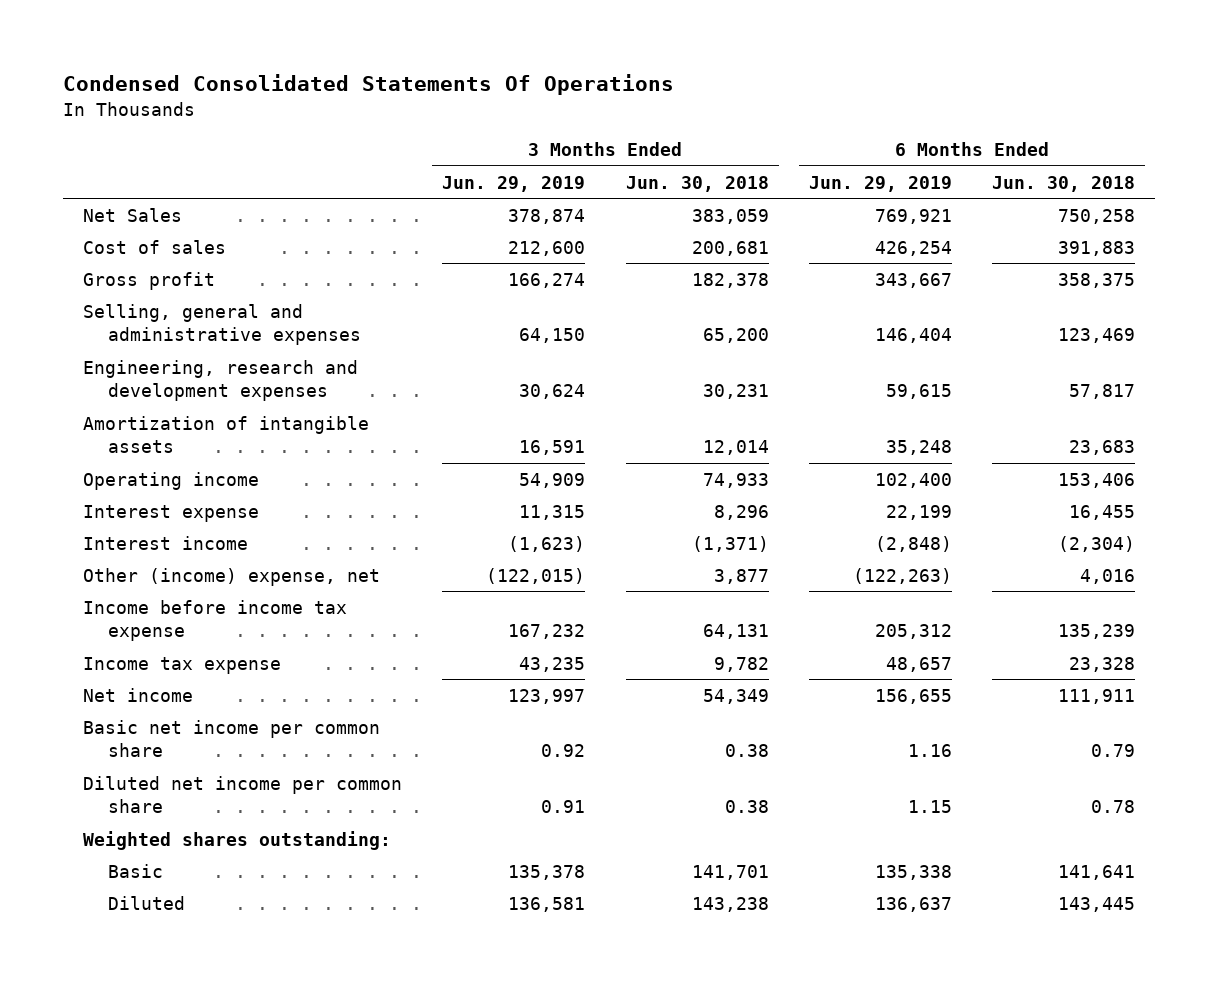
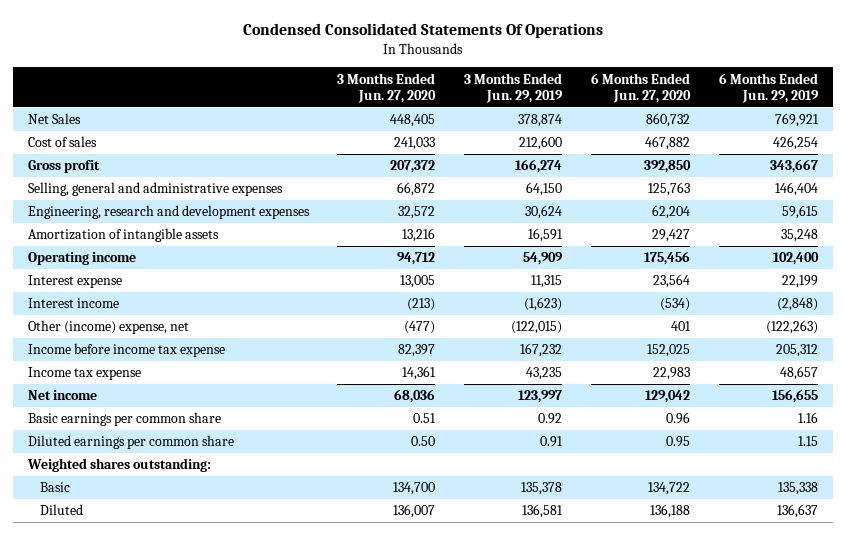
[625,175,769,192] Jun. 30, 2018 -> none
[991,175,1135,192] Jun. 30, 2018 -> none
none -> [337,72,437,104] 3 Months Ended Jun. 27, 2020
none -> [591,72,692,104] 6 Months Ended Jun. 27, 2020
[83,719,381,758] Basic net income per common share -> [27,412,221,427] Basic earnings per common share
[83,775,403,814] Diluted net income per common share -> [27,435,234,450] Diluted earnings per common share

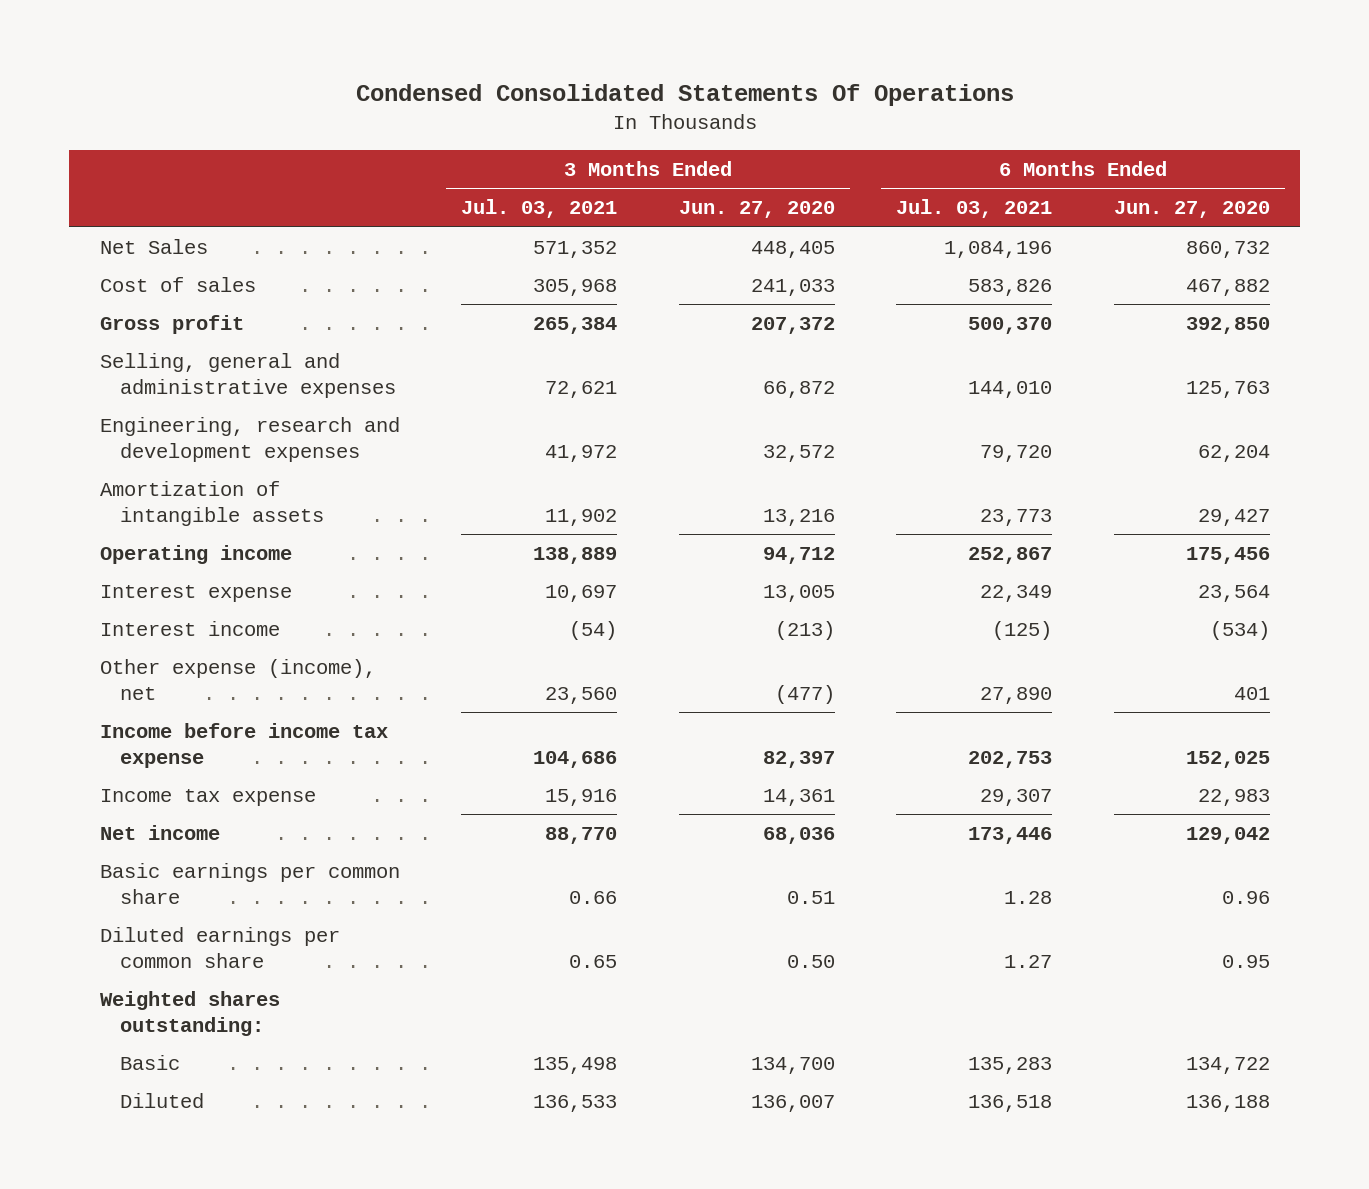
[464,72,564,104] 3 Months Ended Jun. 29, 2019 -> none
[719,72,820,104] 6 Months Ended Jun. 29, 2019 -> none
none -> [461,199,618,219] Jul. 03, 2021
none -> [896,199,1053,219] Jul. 03, 2021
[27,320,189,335] Other (income) expense, net -> [99,658,376,700] Other expense (income), net

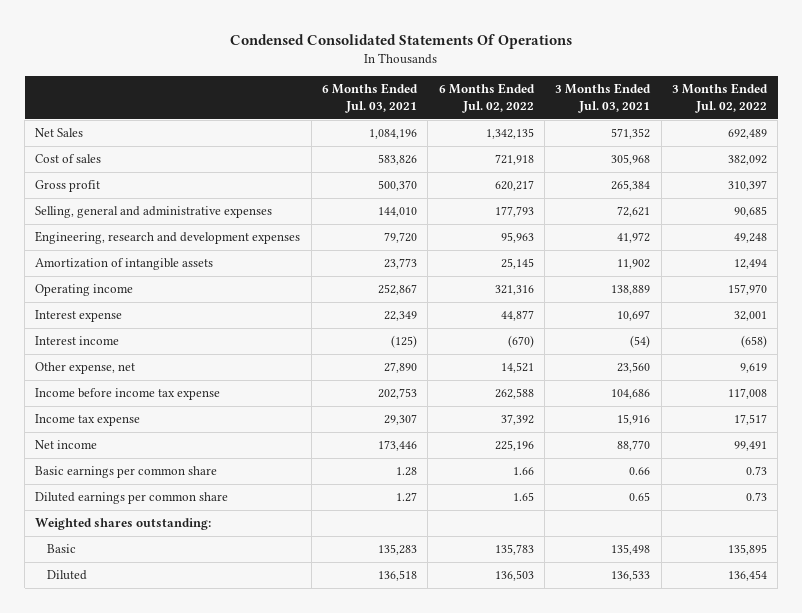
[678,201,835,219] Jun. 27, 2020 -> none
[1113,201,1270,219] Jun. 27, 2020 -> none
none -> [438,83,535,114] 6 Months Ended Jul. 02, 2022
none -> [672,83,769,114] 3 Months Ended Jul. 02, 2022
[99,658,376,700] Other expense (income), net -> [35,362,136,375] Other expense, net

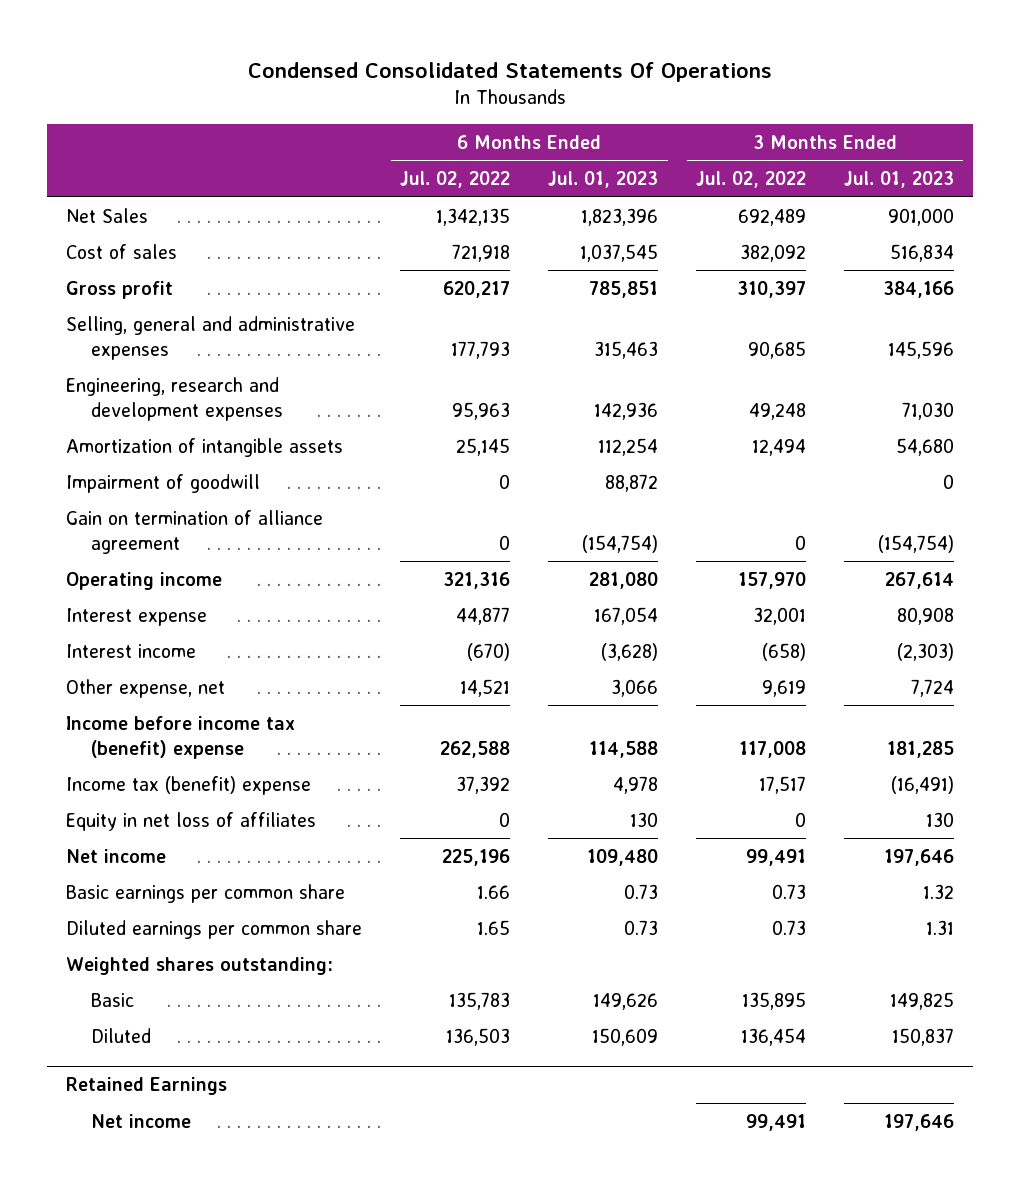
[322,83,419,114] 6 Months Ended Jul. 03, 2021 -> none
[555,83,652,114] 3 Months Ended Jul. 03, 2021 -> none
none -> [548,171,659,189] Jul. 01, 2023
none -> [843,171,954,189] Jul. 01, 2023
none -> [66,473,261,493] Impairment of goodwill
none -> [66,509,324,554] Gain on termination of alliance agreement
[35,388,221,401] Income before income tax expense -> [66,715,296,759] Income before income tax (benefit) expense
[35,414,141,427] Income tax expense -> [66,775,312,795] Income tax (benefit) expense
none -> [66,811,317,831] Equity in net loss of affiliates
none -> [66,1077,228,1096] Retained Earnings
none -> [91,1113,192,1128] Net income

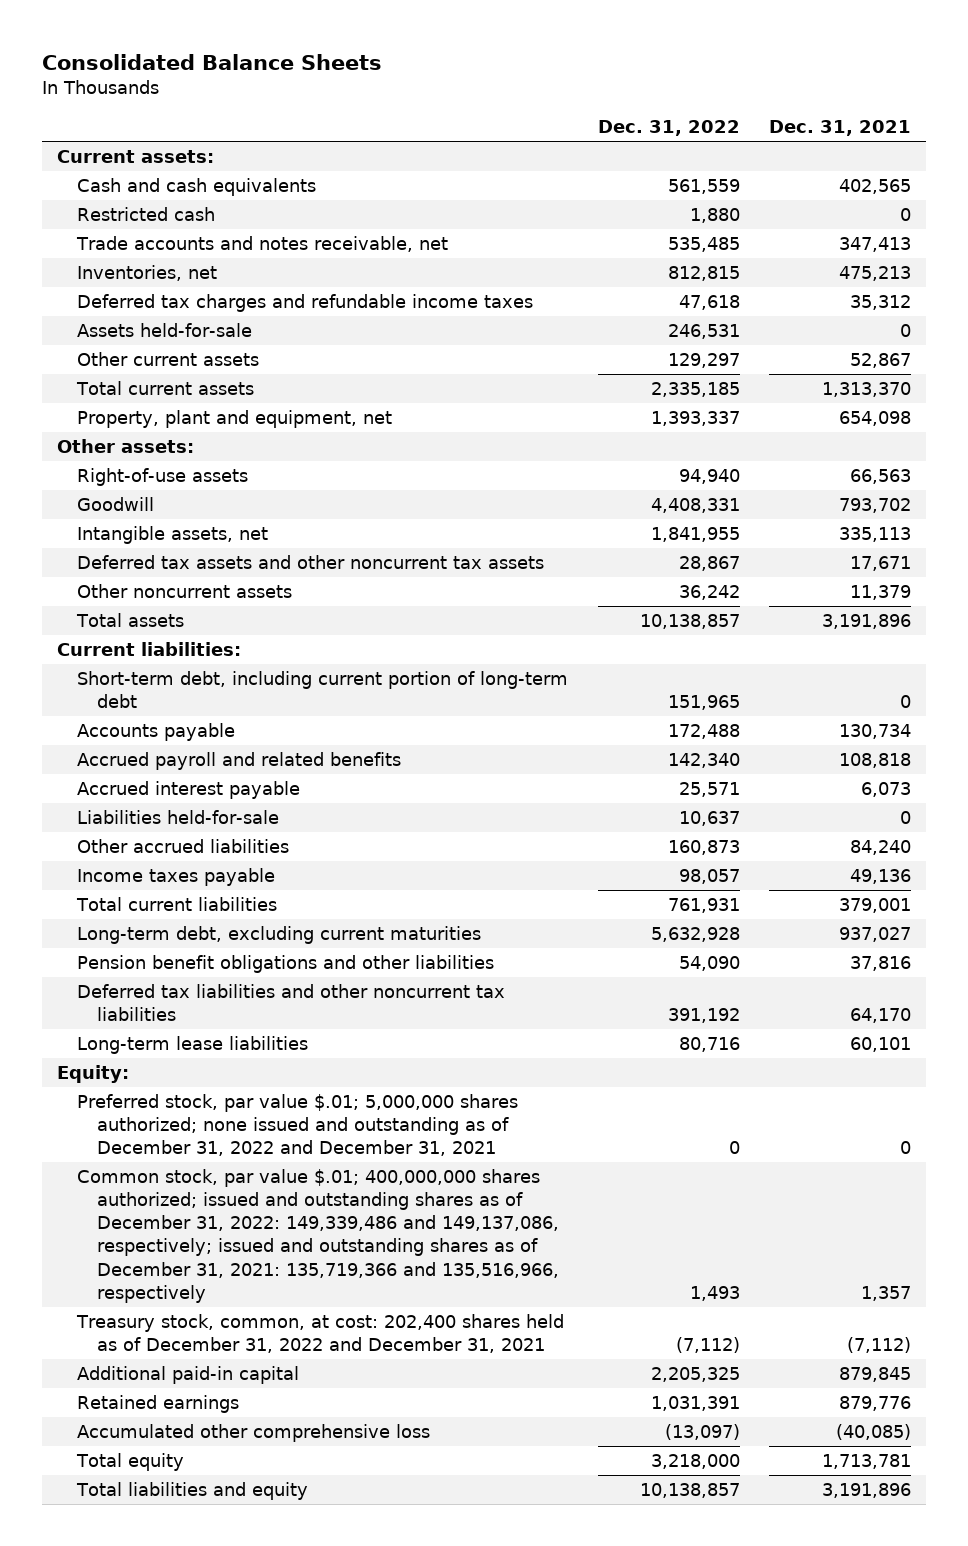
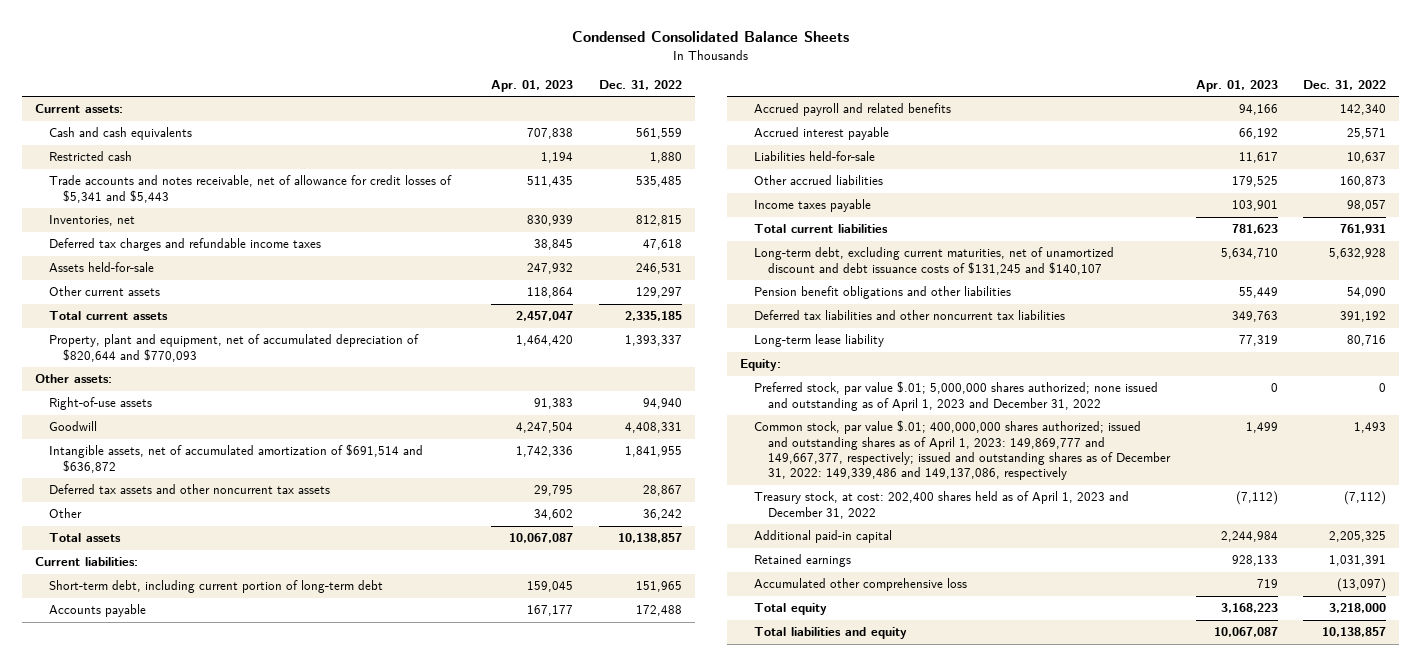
[42,54,383,71] Consolidated Balance Sheets -> [571,31,849,43] Condensed Consolidated Balance Sheets
[769,120,912,137] Dec. 31, 2021 -> none
none -> [490,80,573,93] Apr. 01, 2023
[76,236,449,253] Trade accounts and notes receivable, net -> [49,175,453,203] Trade accounts and notes receivable, net of allowance for credit losses of $5,341 and $5,443
[77,410,393,429] Property, plant and equipment, net -> [49,334,420,362] Property, plant and equipment, net of accumulated depreciation of $820,644 and $770,093
[77,526,269,545] Intangible assets, net -> [49,444,424,473] Intangible assets, net of accumulated amortization of $691,514 and $636,872
[77,584,293,599] Other noncurrent assets -> [49,508,83,519] Other
[77,926,482,945] Long-term debt, excluding current maturities -> [753,247,1114,275] Long-term debt, excluding current maturities, net of unamortized discount and debt issuance costs of $131,245 and $140,107
[77,1036,309,1055] Long-term lease liabilities -> [753,334,884,348] Long-term lease liability
[77,1094,519,1157] Preferred stock, par value $.01; 5,000,000 shares authorized; none issued and outstanding as of December 31, 2022 and December 31, 2021 -> [753,381,1158,411] Preferred stock, par value $.01; 5,000,000 shares authorized; none issued and outstanding as of April 1, 2023 and December 31, 2022
[77,1169,560,1303] Common stock, par value $.01; 400,000,000 shares authorized; issued and outstanding shares as of December 31, 2022: 149,339,486 and 149,137,086, respectively; issued and outstanding shares as of December 31, 2021: 135,719,366 and 135,516,966, respectively -> [753,420,1171,481] Common stock, par value $.01; 400,000,000 shares authorized; issued and outstanding shares as of April 1, 2023: 149,869,777 and 149,667,377, respectively; issued and outstanding shares as of December 31, 2022: 149,339,486 and 149,137,086, respectively
[76,1314,565,1354] Treasury stock, common, at cost: 202,400 shares held as of December 31, 2022 and December 31, 2021 -> [753,491,1129,519] Treasury stock, at cost: 202,400 shares held as of April 1, 2023 and December 31, 2022

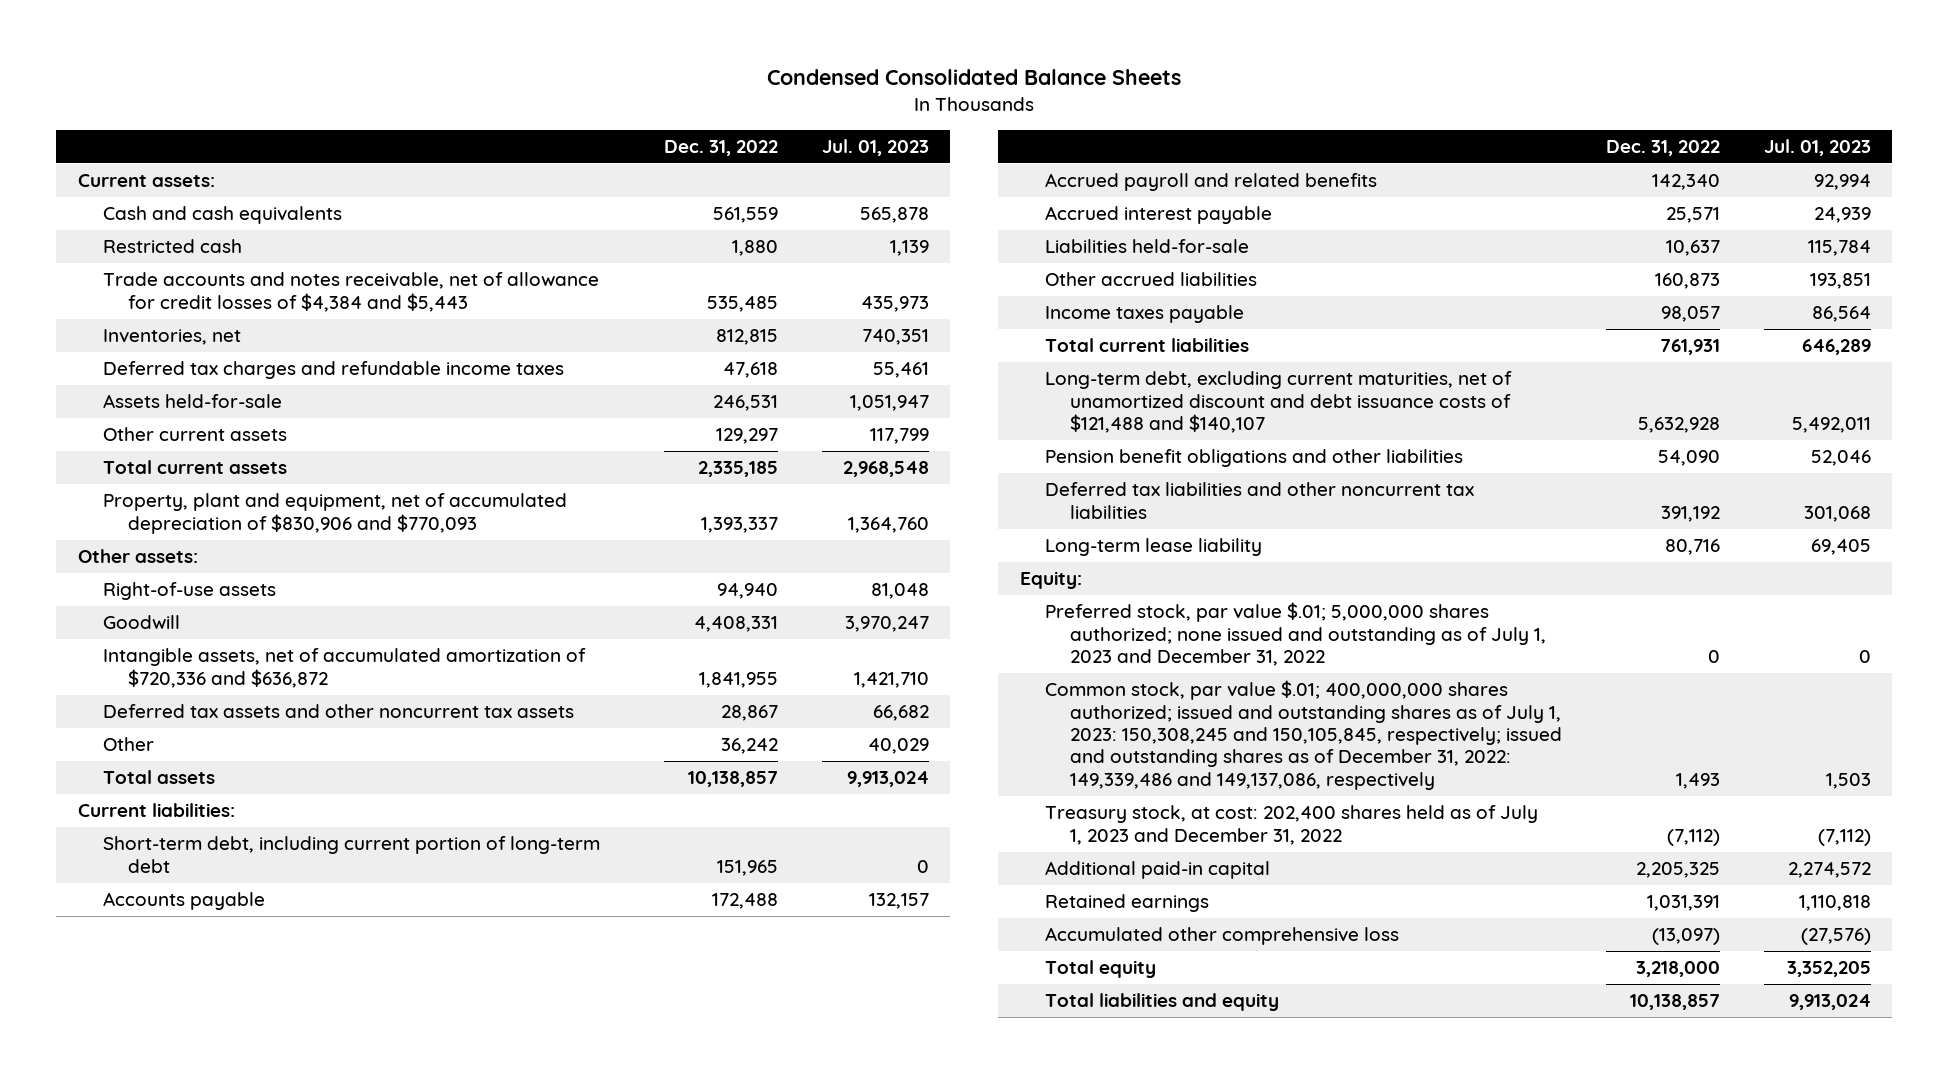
[490,80,573,93] Apr. 01, 2023 -> none
none -> [821,138,929,156] Jul. 01, 2023
[49,175,453,203] Trade accounts and notes receivable, net of allowance for credit losses of $5,341 and $5,443 -> [102,272,599,312] Trade accounts and notes receivable, net of allowance for credit losses of $4,384 and $5,443
[49,334,420,362] Property, plant and equipment, net of accumulated depreciation of $820,644 and $770,093 -> [102,493,567,534] Property, plant and equipment, net of accumulated depreciation of $830,906 and $770,093
[49,444,424,473] Intangible assets, net of accumulated amortization of $691,514 and $636,872 -> [102,648,586,688] Intangible assets, net of accumulated amortization of $720,336 and $636,872
[753,247,1114,275] Long-term debt, excluding current maturities, net of unamortized discount and debt issuance costs of $131,245 and $140,107 -> [1044,371,1512,434] Long-term debt, excluding current maturities, net of unamortized discount and debt issuance costs of $121,488 and $140,107
[753,381,1158,411] Preferred stock, par value $.01; 5,000,000 shares authorized; none issued and outstanding as of April 1, 2023 and December 31, 2022 -> [1044,602,1547,667] Preferred stock, par value $.01; 5,000,000 shares authorized; none issued and outstanding as of July 1, 2023 and December 31, 2022
[753,420,1171,481] Common stock, par value $.01; 400,000,000 shares authorized; issued and outstanding shares as of April 1, 2023: 149,869,777 and 149,667,377, respectively; issued and outstanding shares as of December 31, 2022: 149,339,486 and 149,137,086, respectively -> [1044,680,1563,790] Common stock, par value $.01; 400,000,000 shares authorized; issued and outstanding shares as of July 1, 2023: 150,308,245 and 150,105,845, respectively; issued and outstanding shares as of December 31, 2022: 149,339,486 and 149,137,086, respectively
[753,491,1129,519] Treasury stock, at cost: 202,400 shares held as of April 1, 2023 and December 31, 2022 -> [1044,805,1538,845] Treasury stock, at cost: 202,400 shares held as of July 1, 2023 and December 31, 2022

